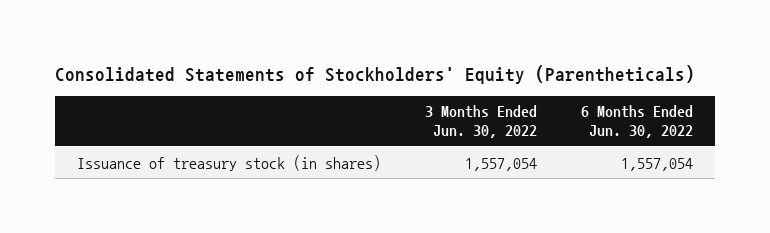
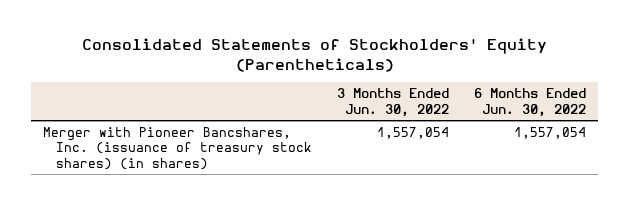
[76,154,381,171] Issuance of treasury stock (in shares) -> [43,126,313,170] Merger with Pioneer Bancshares, Inc. (issuance of treasury stock shares) (in shares)

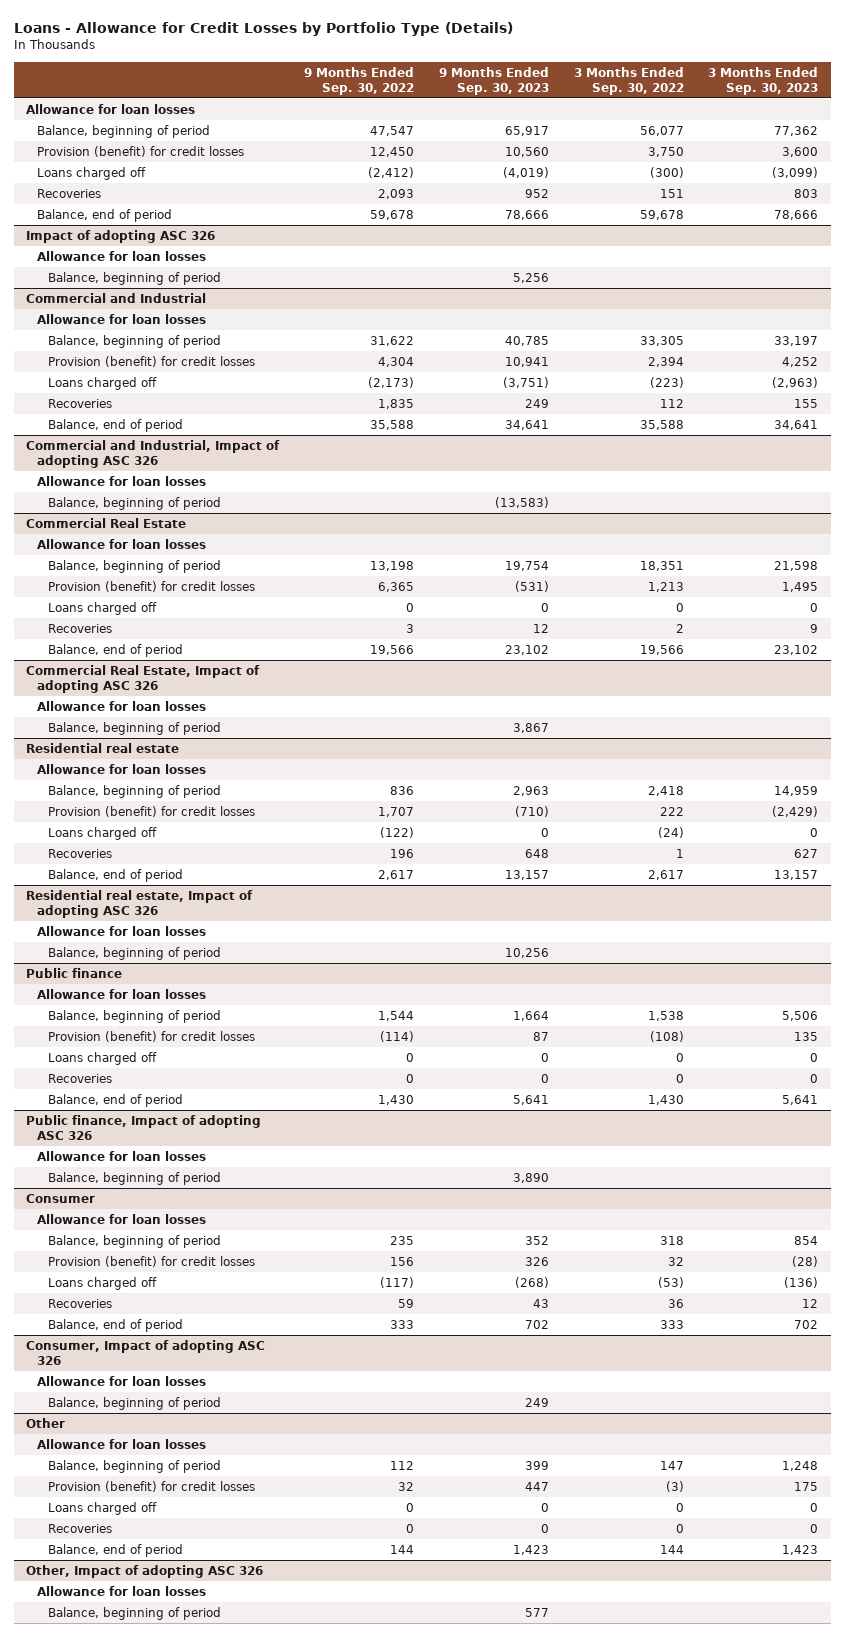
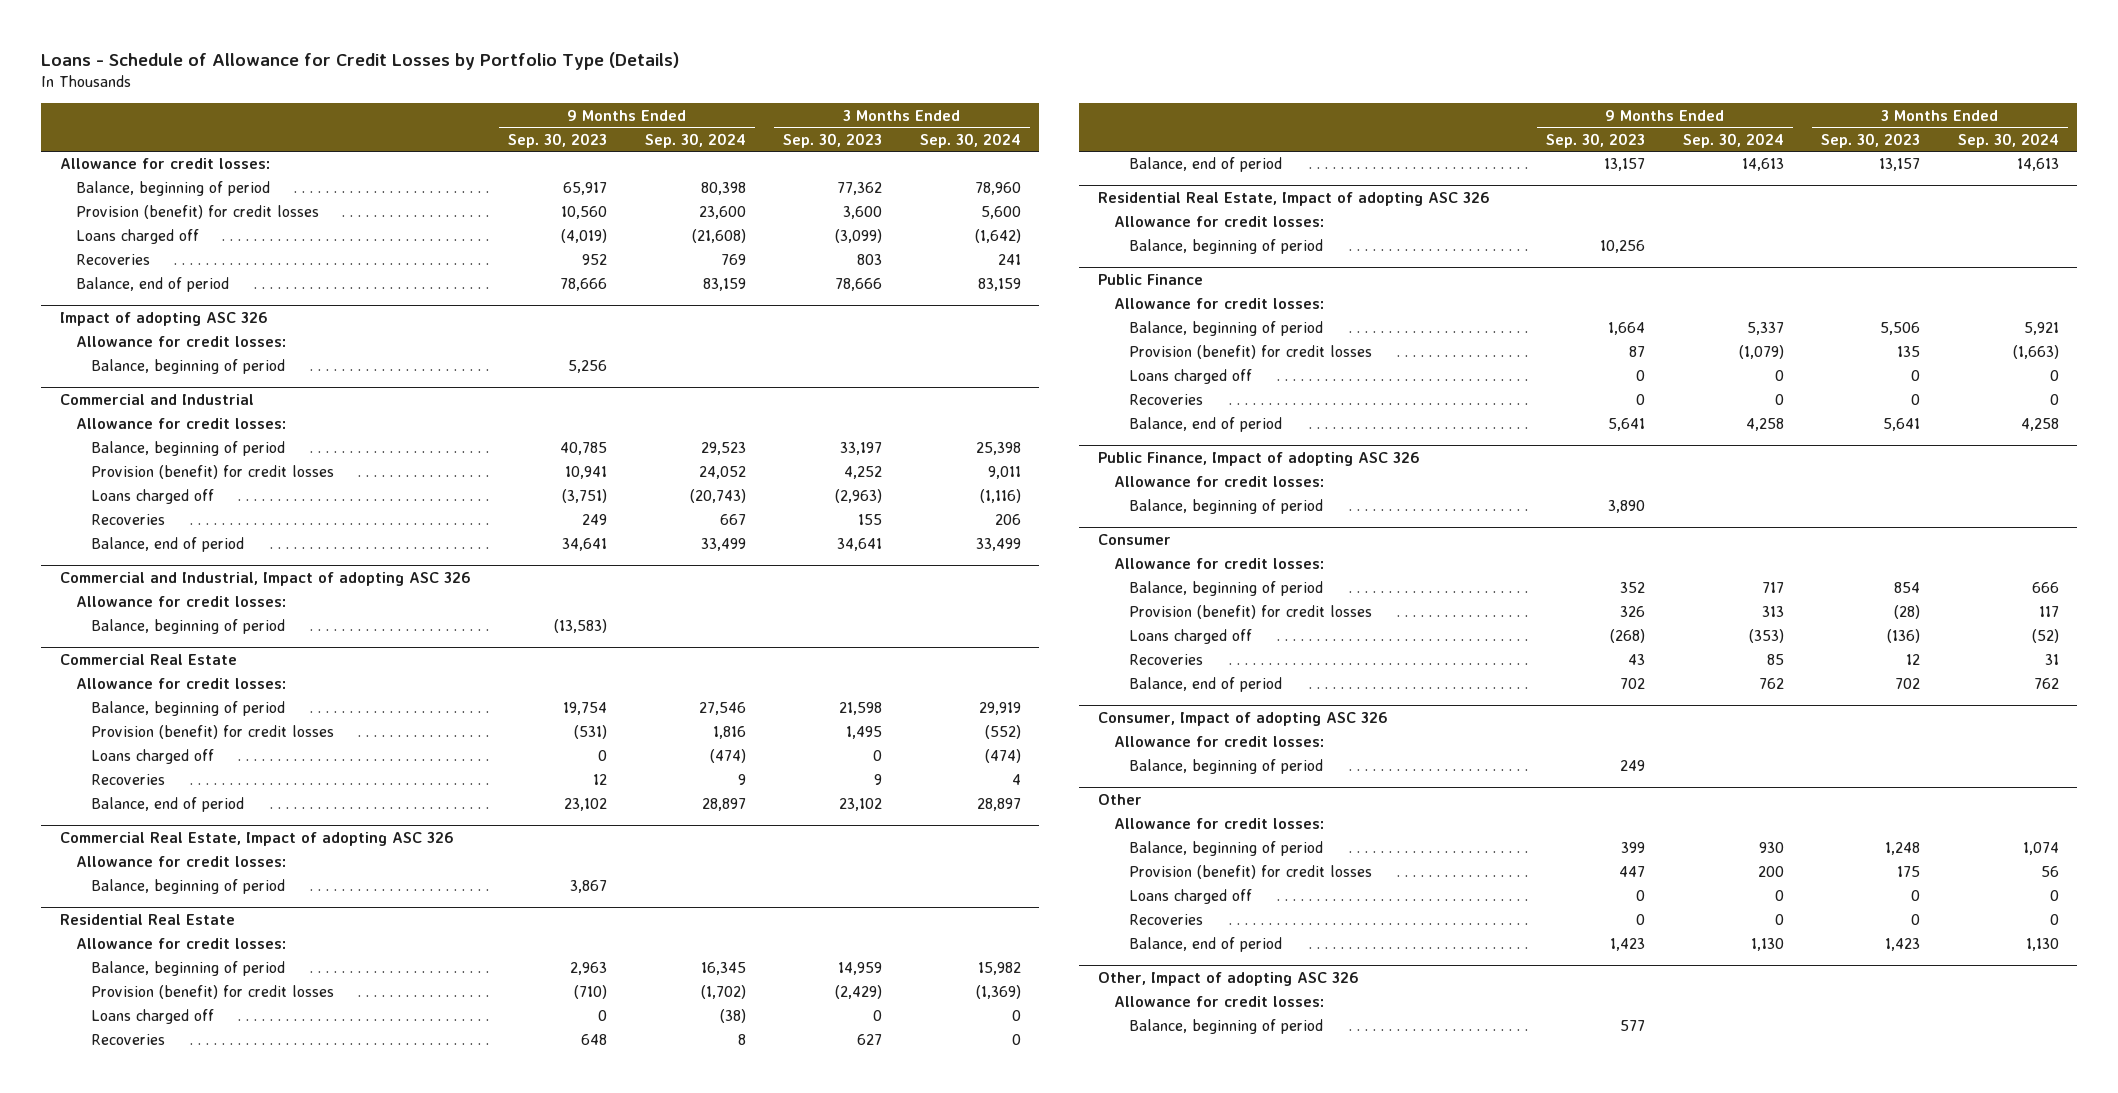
[13,21,513,36] Loans - Allowance for Credit Losses by Portfolio Type (Details) -> [41,51,680,70] Loans - Schedule of Allowance for Credit Losses by Portfolio Type (Details)
[304,66,415,95] 9 Months Ended Sep. 30, 2022 -> none
[573,66,684,95] 3 Months Ended Sep. 30, 2022 -> none
none -> [644,132,746,148] Sep. 30, 2024
none -> [919,132,1021,148] Sep. 30, 2024
[26,104,196,115] Allowance for loan losses -> [59,158,270,170] Allowance for credit losses:
[37,251,207,262] Allowance for loan losses -> [75,336,286,348] Allowance for credit losses:
[37,314,207,325] Allowance for loan losses -> [75,418,286,430] Allowance for credit losses:
[37,476,207,487] Allowance for loan losses -> [75,596,286,608] Allowance for credit losses:
[37,539,207,550] Allowance for loan losses -> [75,678,286,690] Allowance for credit losses:
[37,701,207,712] Allowance for loan losses -> [75,856,286,868] Allowance for credit losses:
[26,743,180,754] Residential real estate -> [59,914,235,926] Residential Real Estate
[37,764,207,775] Allowance for loan losses -> [75,938,286,950] Allowance for credit losses:
[26,890,254,918] Residential real estate, Impact of adopting ASC 326 -> [1097,192,1490,207] Residential Real Estate, Impact of adopting ASC 326
[37,926,207,937] Allowance for loan losses -> [1113,216,1324,228] Allowance for credit losses:
[26,968,123,979] Public finance -> [1097,274,1203,286] Public Finance
[37,989,207,1000] Allowance for loan losses -> [1113,298,1324,310] Allowance for credit losses:
[26,1115,262,1140] Public finance, Impact of adopting ASC 326 -> [1097,452,1420,467] Public Finance, Impact of adopting ASC 326
[37,1151,207,1162] Allowance for loan losses -> [1113,476,1324,488] Allowance for credit losses:
[37,1214,207,1225] Allowance for loan losses -> [1113,558,1324,570] Allowance for credit losses:
[37,1376,207,1387] Allowance for loan losses -> [1113,736,1324,748] Allowance for credit losses:
[37,1439,207,1450] Allowance for loan losses -> [1113,818,1324,830] Allowance for credit losses:
[37,1586,207,1597] Allowance for loan losses -> [1113,996,1324,1008] Allowance for credit losses:

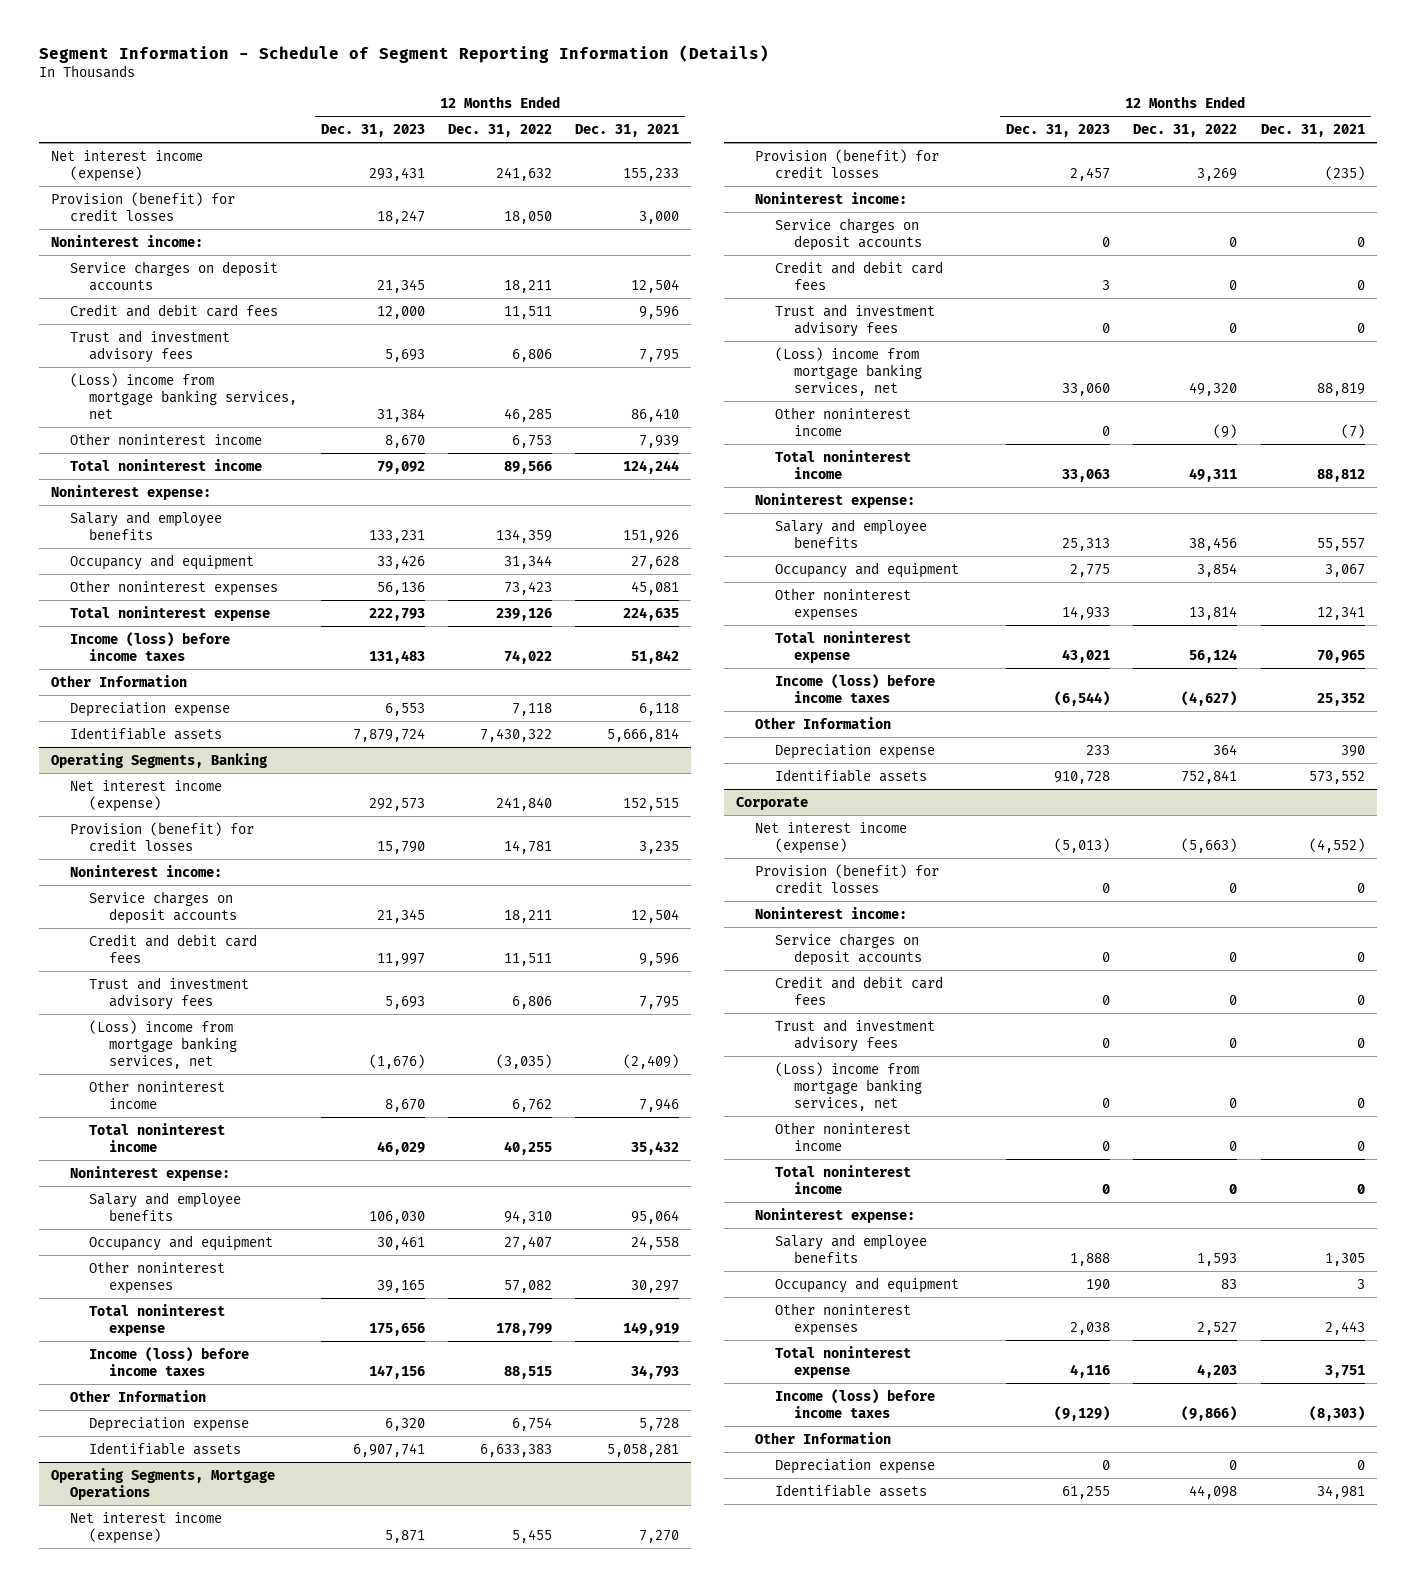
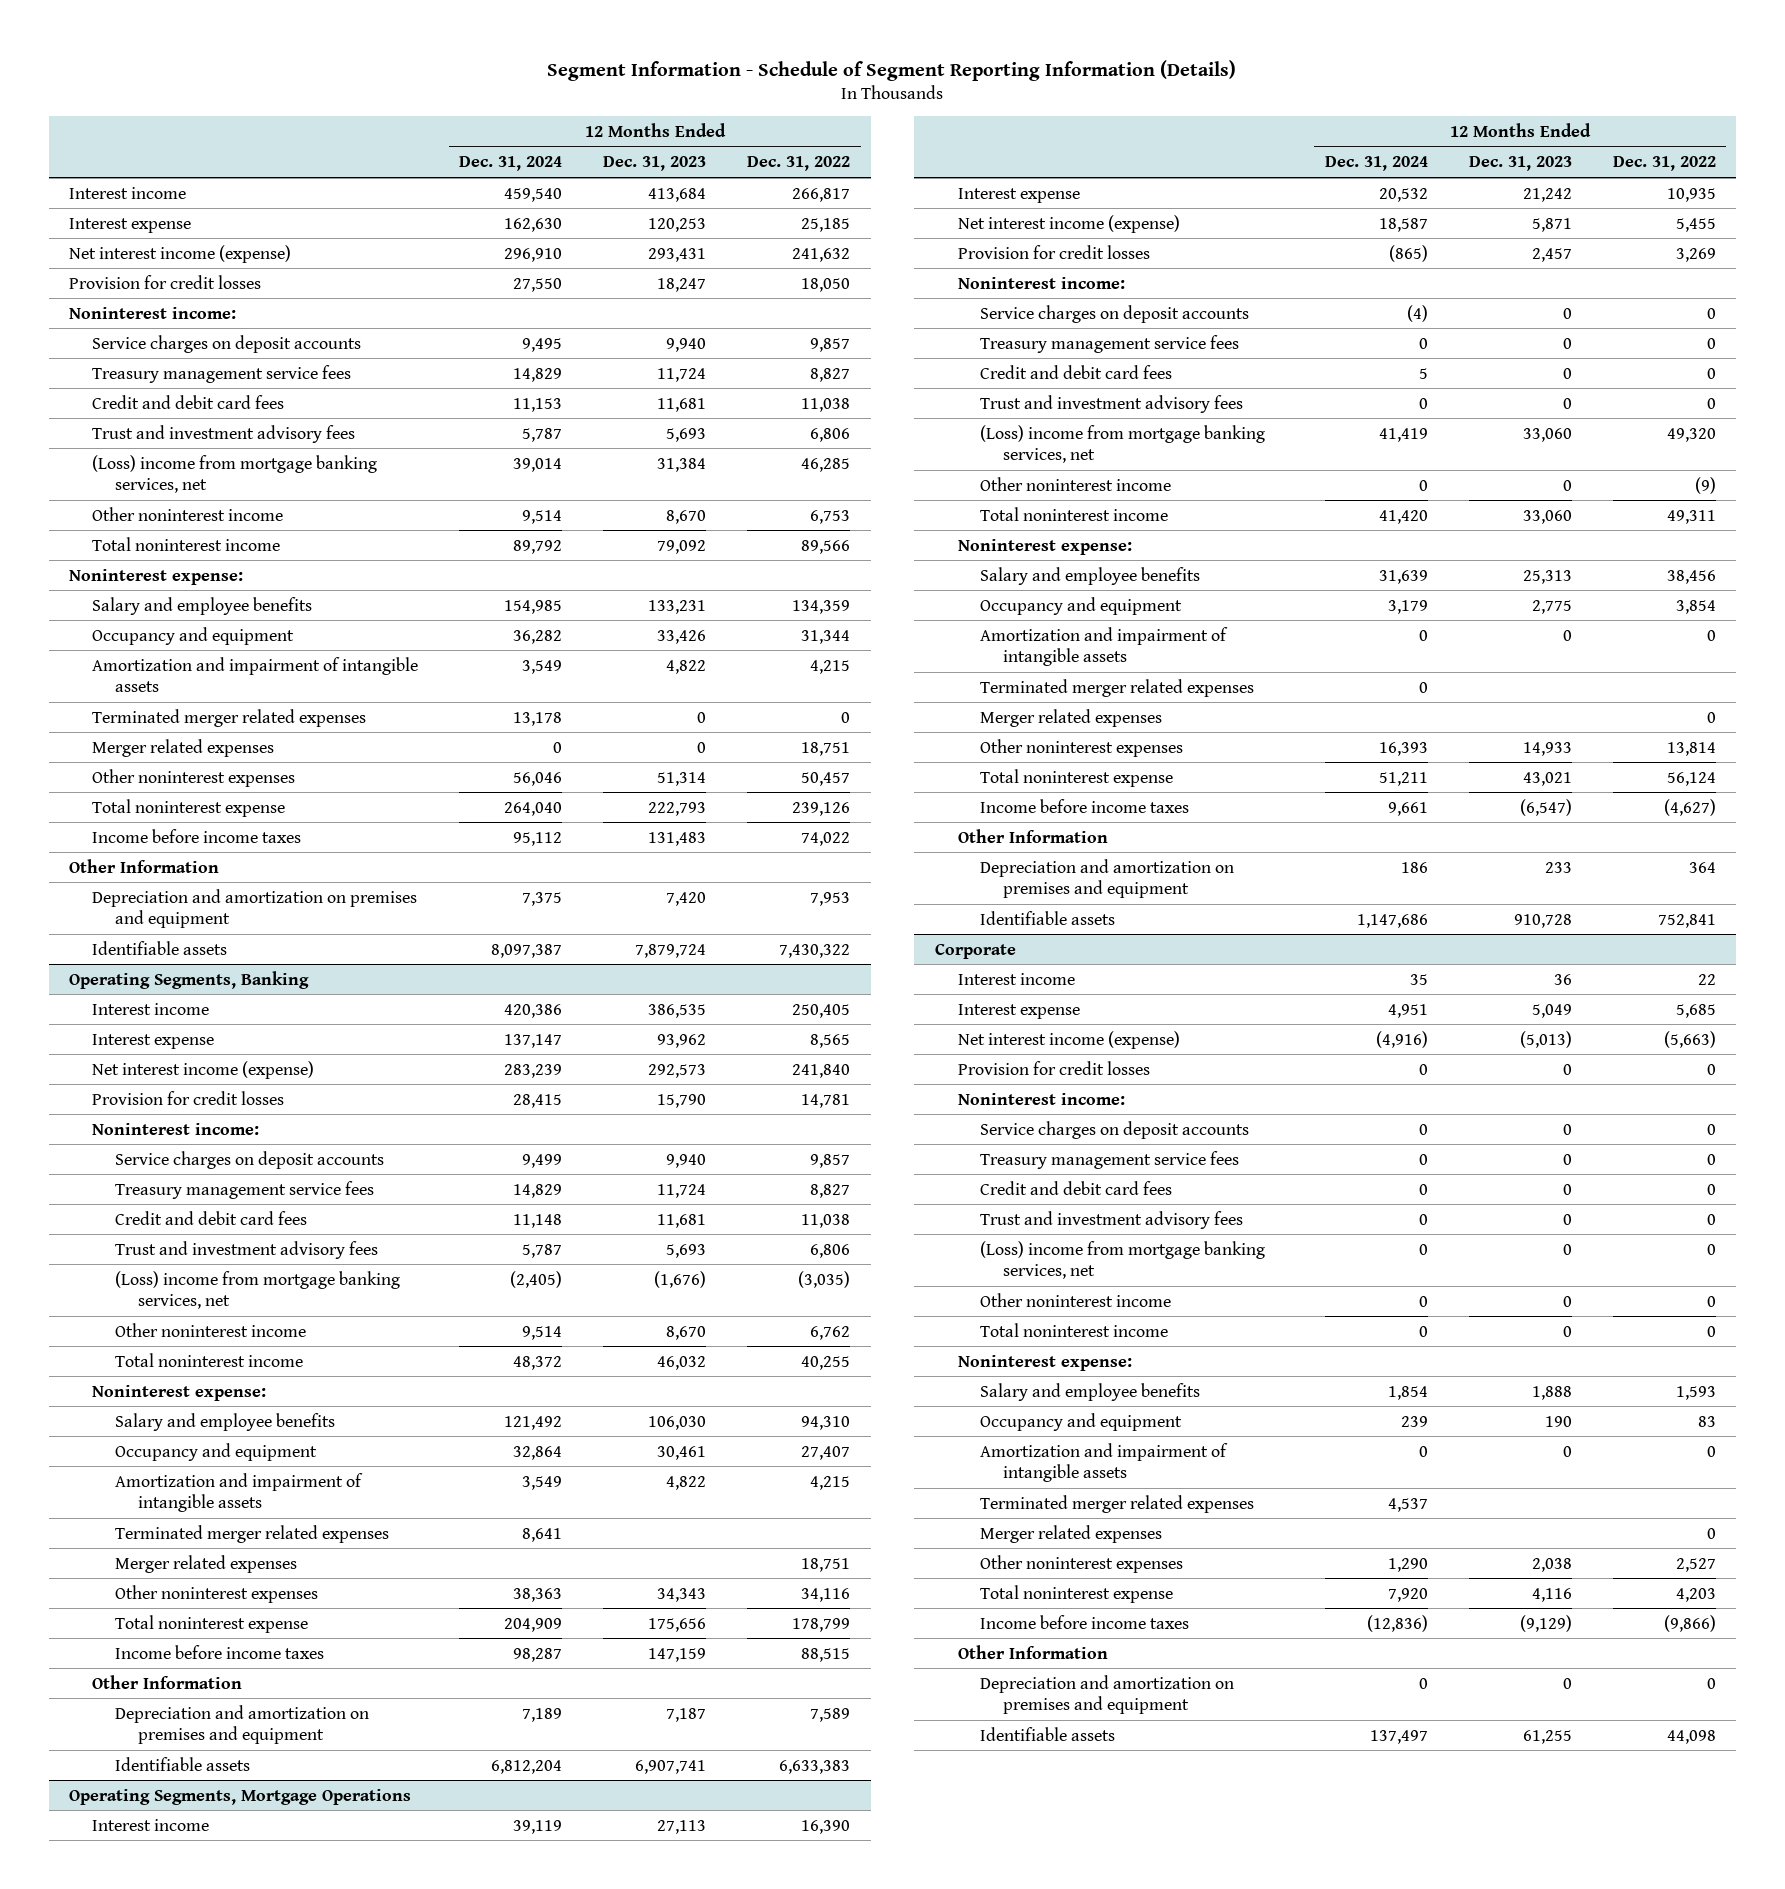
[575,123,680,137] Dec. 31, 2021 -> none
none -> [459,156,563,172] Dec. 31, 2024
none -> [69,186,187,199] Interest income
none -> [69,217,192,233] Interest expense
[50,191,235,221] Provision (benefit) for credit losses -> [69,274,262,289] Provision for credit losses
[376,278,425,293] 21,345 -> [666,337,707,352] 9,940
[503,279,552,293] 18,211 -> [810,337,851,352] 9,857
none -> [92,364,352,383] Treasury management service fees
[376,305,425,319] 12,000 -> [657,397,707,412] 11,681
[503,305,552,319] 11,511 -> [801,397,851,412] 11,038
none -> [92,656,419,692] Amortization and impairment of intangible assets
none -> [92,708,367,727] Terminated merger related expenses
none -> [92,738,275,757] Merger related expenses
[376,581,425,595] 56,136 -> [657,771,707,786] 51,314
[503,580,552,595] 73,423 -> [801,771,851,786] 50,457
[69,631,230,661] Income (loss) before income taxes -> [92,828,302,843] Income before income taxes
[69,701,230,717] Depreciation expense -> none
none -> [92,888,418,928] Depreciation and amortization on premises and equipment
none -> [92,1002,210,1015] Interest income
none -> [92,1033,215,1049] Interest expense
[69,821,254,851] Provision (benefit) for credit losses -> [92,1090,285,1105] Provision for credit losses
[376,908,425,923] 21,345 -> [666,1153,707,1168] 9,940
[503,909,552,923] 18,211 -> [810,1153,851,1168] 9,857
none -> [115,1180,375,1199] Treasury management service fees
[376,952,425,966] 11,997 -> [657,1213,707,1228] 11,681
[503,952,552,966] 11,511 -> [801,1213,851,1228] 11,038
[376,1140,425,1155] 46,029 -> [657,1355,707,1370] 46,032
none -> [115,1472,364,1512] Amortization and impairment of intangible assets
none -> [115,1524,390,1543] Terminated merger related expenses
none -> [115,1554,298,1573] Merger related expenses
[376,1279,425,1293] 39,165 -> [657,1587,707,1602] 34,343
[503,1279,552,1293] 57,082 -> [801,1587,851,1602] 34,116
[89,1346,250,1376] Income (loss) before income taxes -> [115,1644,325,1659] Income before income taxes
[368,1364,425,1379] 147,156 -> [648,1647,707,1662] 147,159
[89,1416,250,1432] Depreciation expense -> none
none -> [115,1704,370,1744] Depreciation and amortization on premises and equipment
none -> [92,1818,210,1831] Interest income
none -> [957,187,1080,203] Interest expense
[755,148,940,178] Provision (benefit) for credit losses -> [957,244,1150,259] Provision for credit losses
none -> [980,334,1240,353] Treasury management service fees
[1102,279,1111,290] 3 -> [1562,367,1572,379] 0
[1062,468,1111,482] 33,063 -> [1522,509,1572,524] 33,060
none -> [980,626,1229,666] Amortization and impairment of intangible assets
none -> [980,678,1255,697] Terminated merger related expenses
none -> [980,708,1163,727] Merger related expenses
[774,673,935,703] Income (loss) before income taxes -> [980,798,1190,813] Income before income taxes
[1054,690,1111,706] (6,544) -> [1519,798,1572,816] (6,547)
[774,743,935,759] Depreciation expense -> [980,858,1235,898] Depreciation and amortization on premises and equipment
none -> [957,972,1075,985] Interest income
none -> [957,1003,1080,1019] Interest expense
[755,863,940,893] Provision (benefit) for credit losses -> [957,1060,1150,1075] Provision for credit losses
none -> [980,1150,1240,1169] Treasury management service fees
none -> [980,1442,1229,1482] Amortization and impairment of intangible assets
none -> [980,1494,1255,1513] Terminated merger related expenses
none -> [980,1524,1163,1543] Merger related expenses
[774,1388,935,1418] Income (loss) before income taxes -> [980,1614,1190,1629] Income before income taxes
[774,1458,935,1474] Depreciation expense -> none
none -> [980,1674,1235,1714] Depreciation and amortization on premises and equipment

